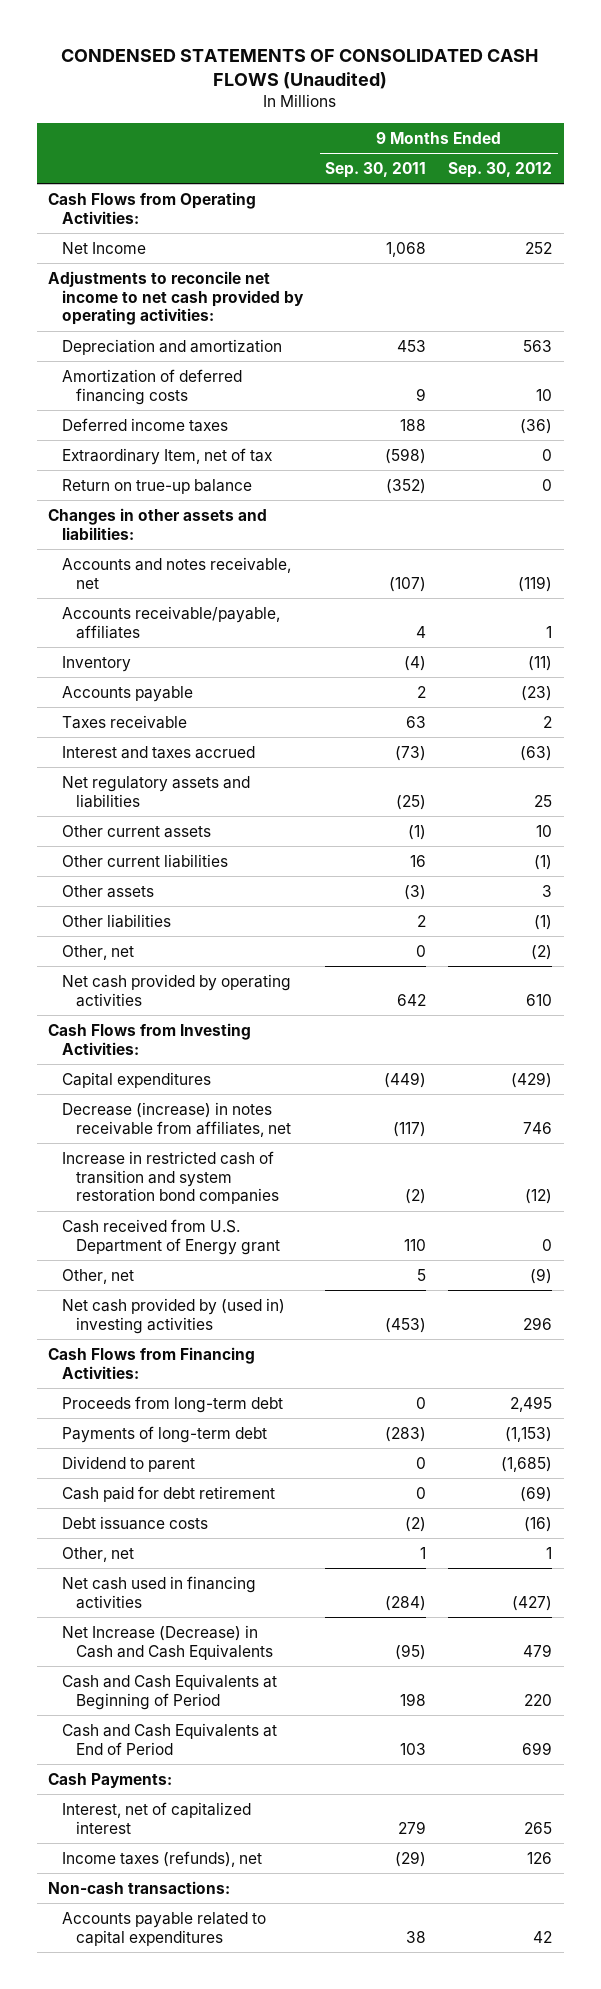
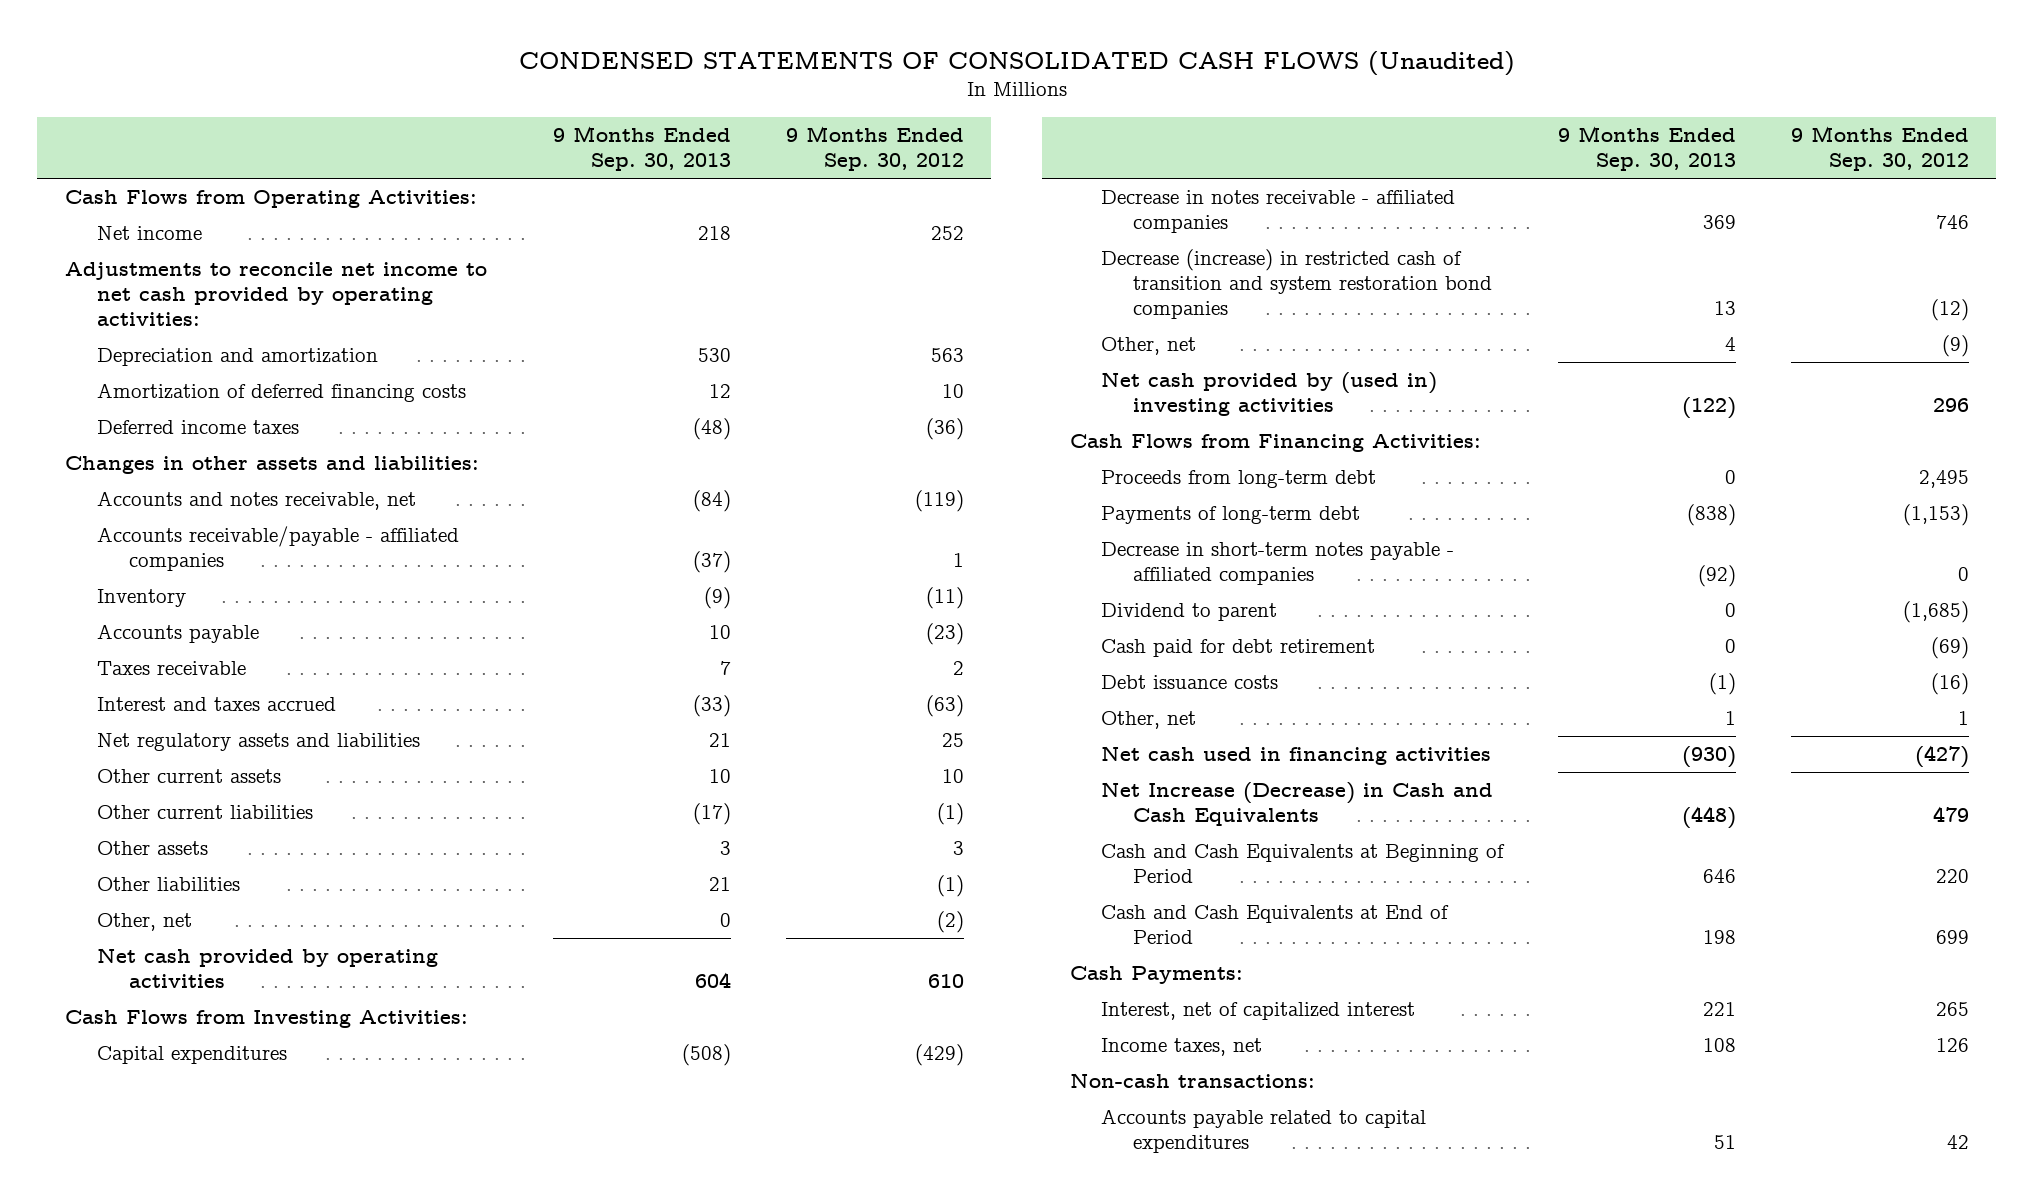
[325,161,427,178] Sep. 30, 2011 -> none
none -> [553,126,732,172] 9 Months Ended Sep. 30, 2013
[62,241,147,254] Net Income -> [96,226,202,241] Net income
[62,447,273,465] Extraordinary Item, net of tax -> none
[62,478,253,494] Return on true-up balance -> none
[62,605,281,639] Accounts receivable/payable, affiliates -> [96,526,459,572] Accounts receivable/payable - affiliated companies
[62,1218,280,1255] Cash received from U.S. Department of Energy grant -> none
[62,1101,291,1137] Decrease (increase) in notes receivable from affiliates, net -> [1101,190,1456,234] Decrease in notes receivable - affiliated companies
[62,1150,279,1205] Increase in restricted cash of transition and system restoration bond companies -> [1101,249,1493,320] Decrease (increase) in restricted cash of transition and system restoration bond companies
none -> [1101,542,1455,586] Decrease in short-term notes payable - affiliated companies
[62,1850,263,1867] Income taxes (refunds), net -> [1101,1038,1263,1057] Income taxes, net

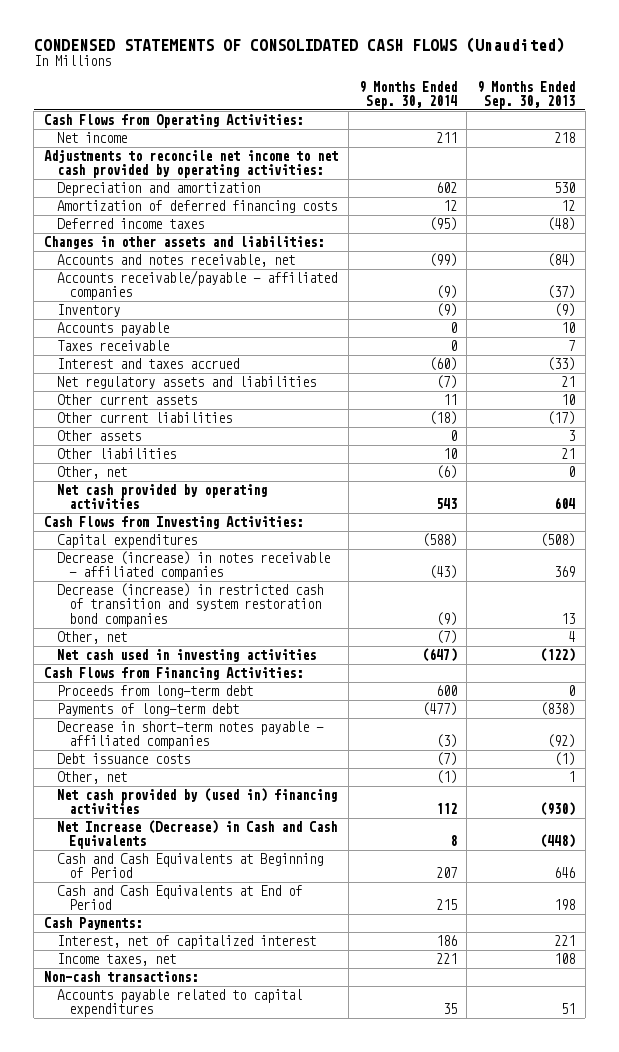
[785,126,964,172] 9 Months Ended Sep. 30, 2012 -> none
none -> [358,80,457,110] 9 Months Ended Sep. 30, 2014
[1101,190,1456,234] Decrease in notes receivable - affiliated companies -> [56,551,330,581] Decrease (increase) in notes receivable - affiliated companies
[1101,372,1438,417] Net cash provided by (used in) investing activities -> [56,649,316,663] Net cash used in investing activities
[1101,603,1278,622] Dividend to parent -> none
[1101,639,1376,658] Cash paid for debt retirement -> none
[1101,746,1492,766] Net cash used in financing activities -> [56,788,337,815] Net cash provided by (used in) financing activities

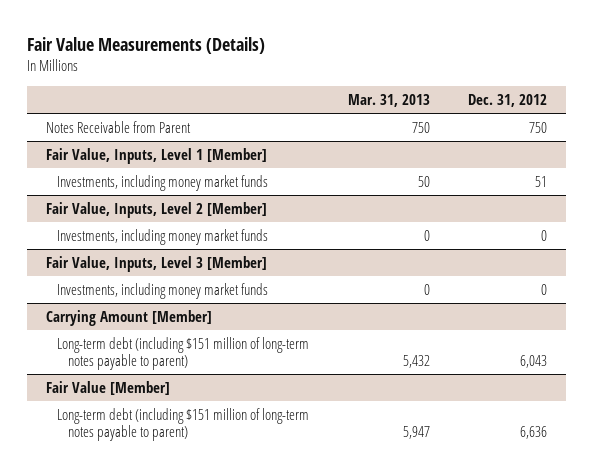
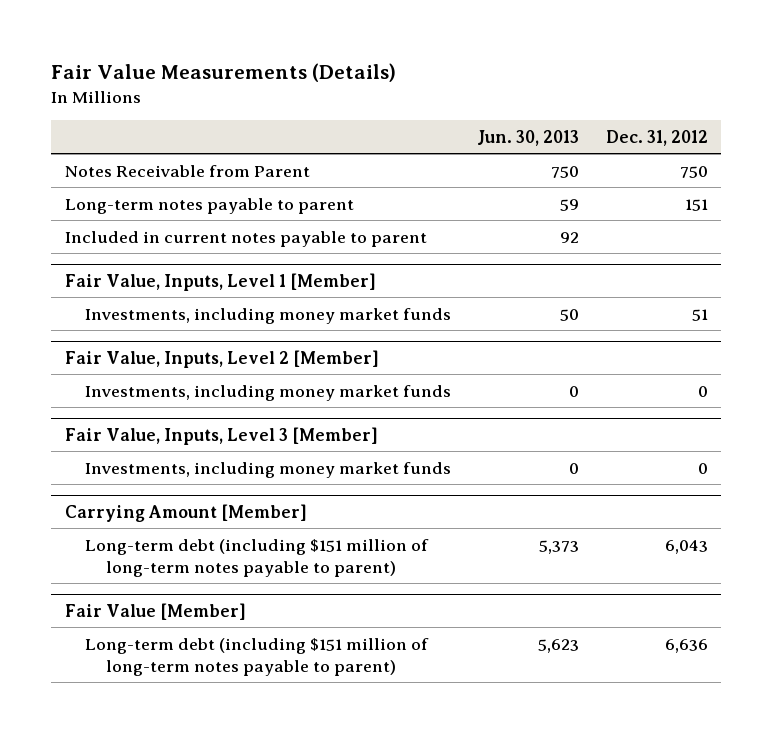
[347,94,430,108] Mar. 31, 2013 -> none
none -> [477,129,580,146] Jun. 30, 2013
none -> [64,197,354,214] Long-term notes payable to parent
none -> [64,230,427,247] Included in current notes payable to parent

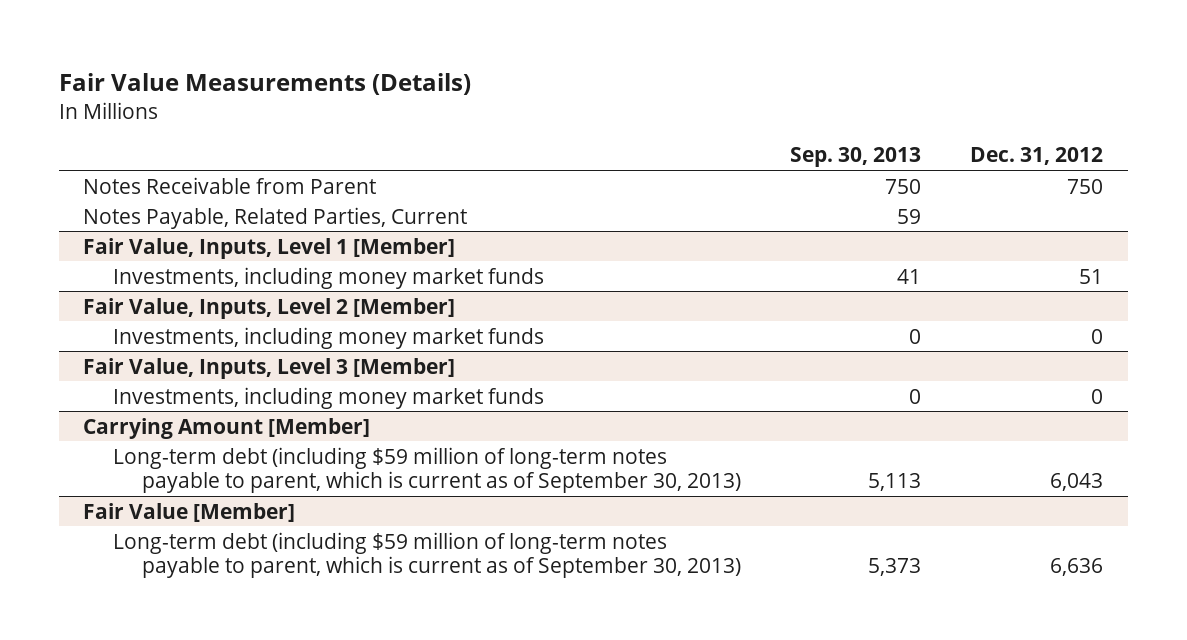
[477,129,580,146] Jun. 30, 2013 -> none
none -> [790,147,922,168] Sep. 30, 2013
[64,197,354,214] Long-term notes payable to parent -> none
[64,230,427,247] Included in current notes payable to parent -> [83,206,468,229] Notes Payable, Related Parties, Current
[85,538,430,577] Long-term debt (including $151 million of long-term notes payable to parent) -> [112,446,742,493] Long-term debt (including $59 million of long-term notes payable to parent, which is current as of September 30, 2013)
[85,637,430,676] Long-term debt (including $151 million of long-term notes payable to parent) -> [112,531,742,578] Long-term debt (including $59 million of long-term notes payable to parent, which is current as of September 30, 2013)

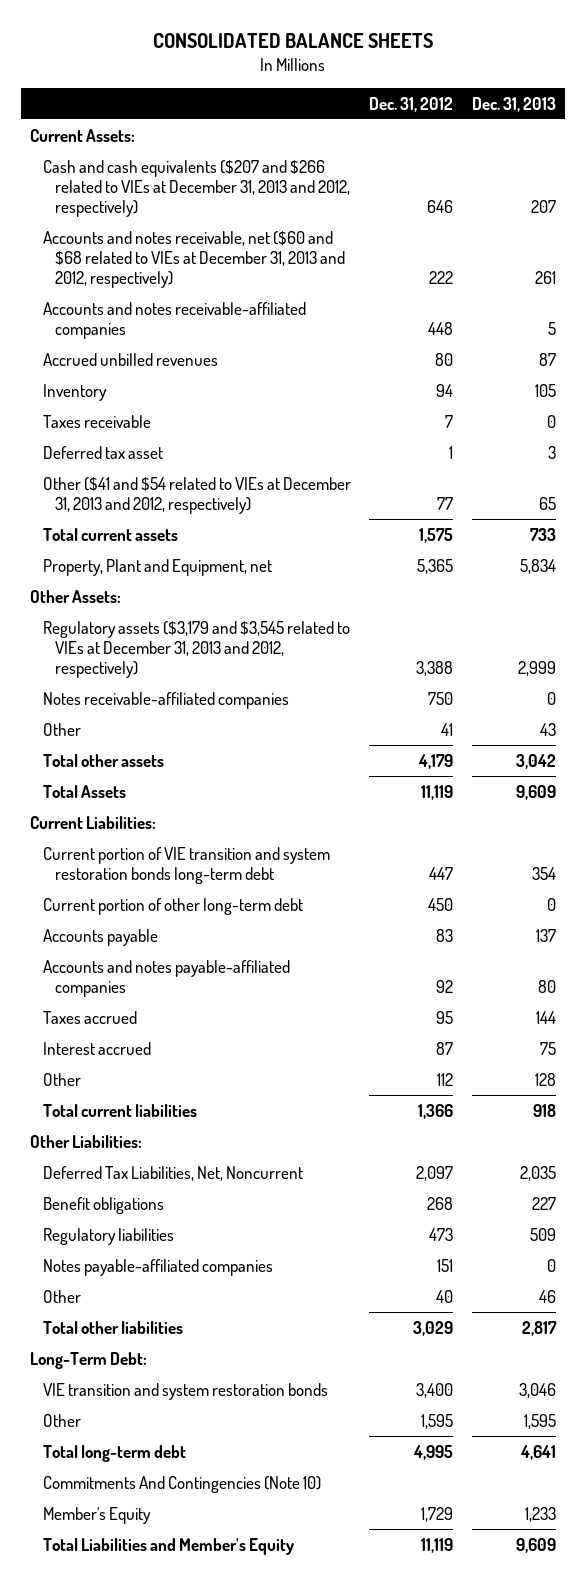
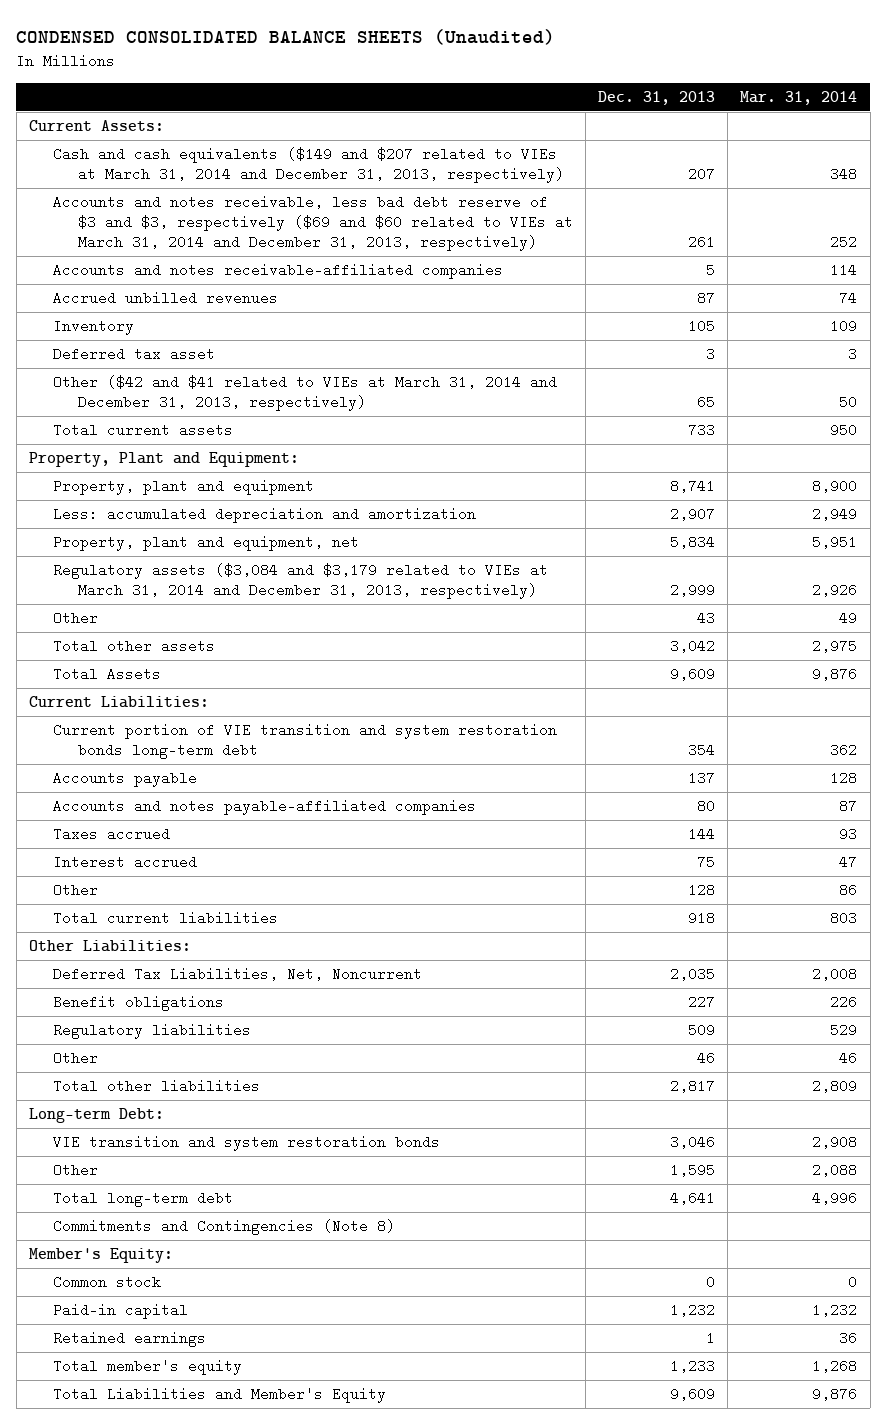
[152,32,433,48] CONSOLIDATED BALANCE SHEETS -> [16,28,556,45] CONDENSED CONSOLIDATED BALANCE SHEETS (Unaudited)
[369,96,454,112] Dec. 31, 2012 -> none
none -> [740,90,858,105] Mar. 31, 2014
[42,159,350,217] Cash and cash equivalents ($207 and $266 related to VIEs at December 31, 2013 and 2012, respectively) -> [53,147,565,183] Cash and cash equivalents ($149 and $207 related to VIEs at March 31, 2014 and December 31, 2013, respectively)
[42,230,345,288] Accounts and notes receivable, net ($60 and $68 related to VIEs at December 31, 2013 and 2012, respectively) -> [53,195,574,251] Accounts and notes receivable, less bad debt reserve of $3 and $3, respectively ($69 and $60 related to VIEs at March 31, 2014 and December 31, 2013, respectively)
[42,414,151,428] Taxes receivable -> none
[42,476,351,514] Other ($41 and $54 related to VIEs at December 31, 2013 and 2012, respectively) -> [53,375,558,411] Other ($42 and $41 related to VIEs at March 31, 2014 and December 31, 2013, respectively)
[30,589,122,603] Other Assets: -> none
[42,691,289,709] Notes receivable-affiliated companies -> none
none -> [28,452,299,468] Property, Plant and Equipment:
none -> [53,479,315,496] Property, plant and equipment
none -> [53,507,477,524] Less: accumulated depreciation and amortization
[42,558,272,576] Property, Plant and Equipment, net -> [53,535,360,552] Property, plant and equipment, net
[42,620,350,678] Regulatory assets ($3,179 and $3,545 related to VIEs at December 31, 2013 and 2012, respectively) -> [53,563,549,599] Regulatory assets ($3,084 and $3,179 related to VIEs at March 31, 2014 and December 31, 2013, respectively)
[42,897,303,915] Current portion of other long-term debt -> none
[42,1258,273,1276] Notes payable-affiliated companies -> none
[30,1351,148,1369] Long-Term Debt: -> [28,1108,164,1124] Long-term Debt:
[42,1475,321,1493] Commitments And Contingencies (Note 10) -> [53,1219,396,1236] Commitments and Contingencies (Note 8)
none -> [28,1248,173,1264] Member's Equity:
none -> [53,1275,162,1290] Common stock
none -> [53,1303,189,1320] Paid-in capital
none -> [53,1331,207,1348] Retained earnings
[42,1506,151,1524] Member's Equity -> [53,1359,243,1376] Total member's equity

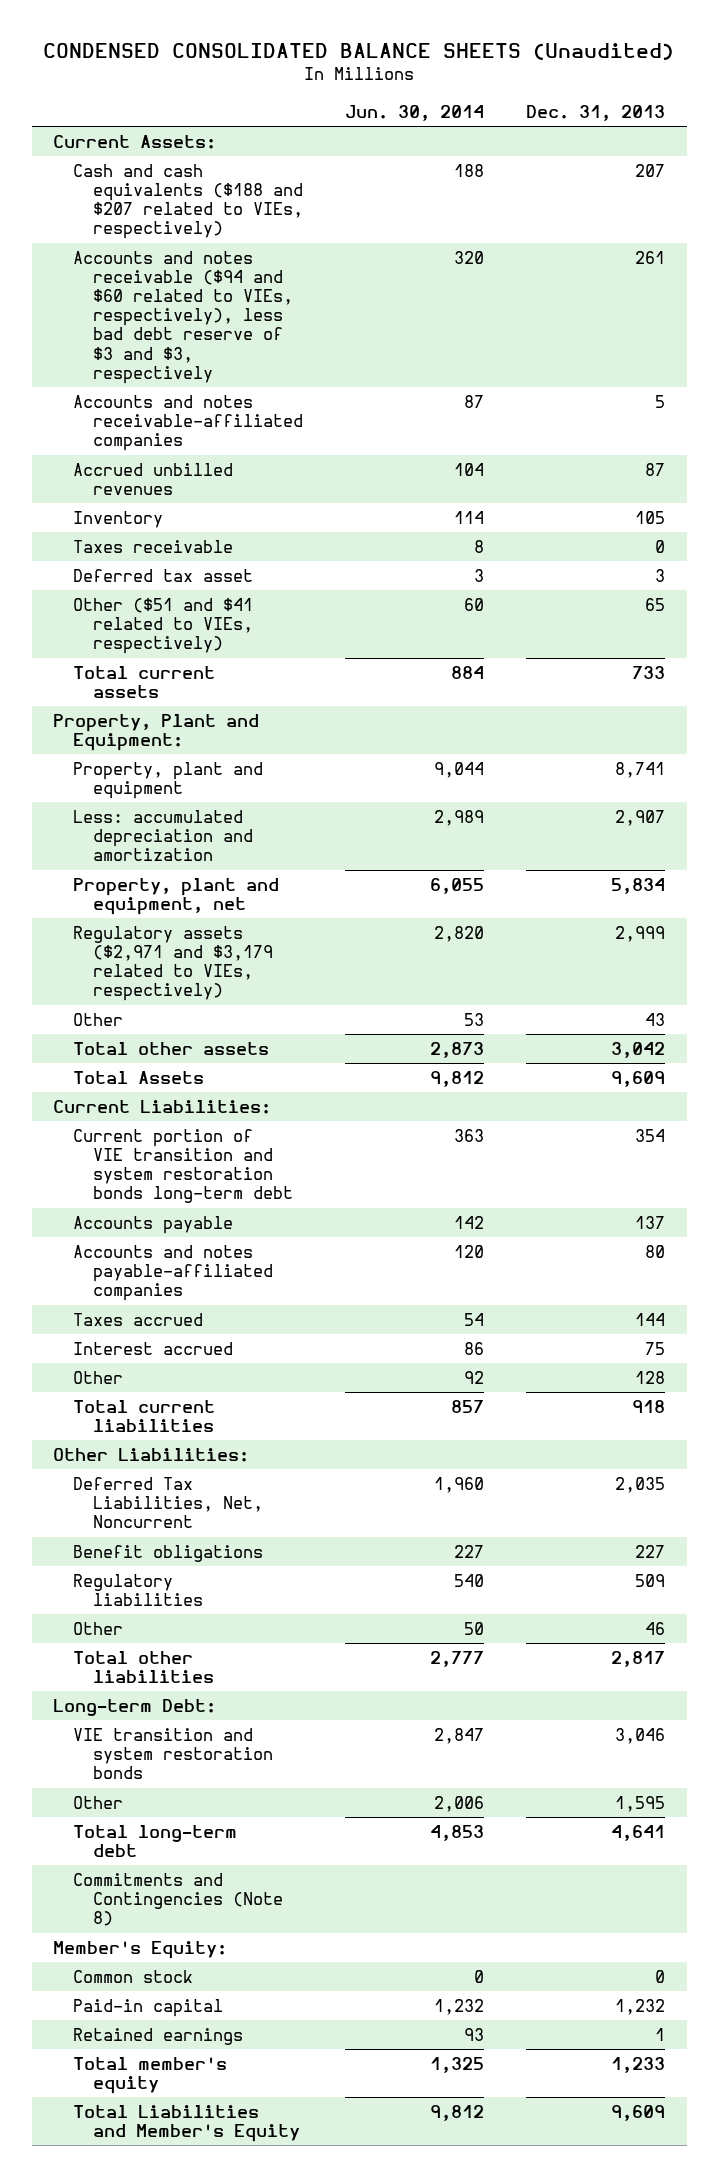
[740,90,858,105] Mar. 31, 2014 -> none
none -> [345,104,485,121] Jun. 30, 2014
[53,147,565,183] Cash and cash equivalents ($149 and $207 related to VIEs at March 31, 2014 and December 31, 2013, respectively) -> [73,163,303,240] Cash and cash equivalents ($188 and $207 related to VIEs, respectively)
[53,195,574,251] Accounts and notes receivable, less bad debt reserve of $3 and $3, respectively ($69 and $60 related to VIEs at March 31, 2014 and December 31, 2013, respectively) -> [73,250,293,384] Accounts and notes receivable ($94 and $60 related to VIEs, respectively), less bad debt reserve of $3 and $3, respectively
none -> [73,539,234,553] Taxes receivable
[53,375,558,411] Other ($42 and $41 related to VIEs at March 31, 2014 and December 31, 2013, respectively) -> [73,597,254,655] Other ($51 and $41 related to VIEs, respectively)
[53,563,549,599] Regulatory assets ($3,084 and $3,179 related to VIEs at March 31, 2014 and December 31, 2013, respectively) -> [73,925,273,1002] Regulatory assets ($2,971 and $3,179 related to VIEs, respectively)

